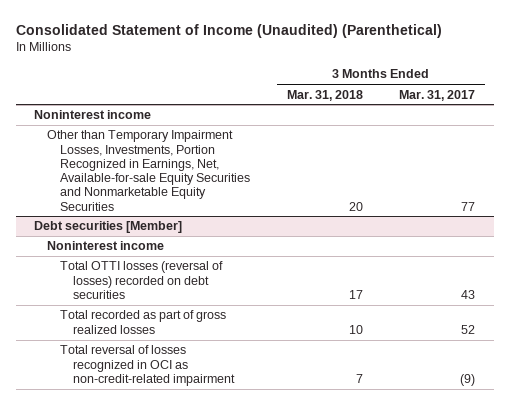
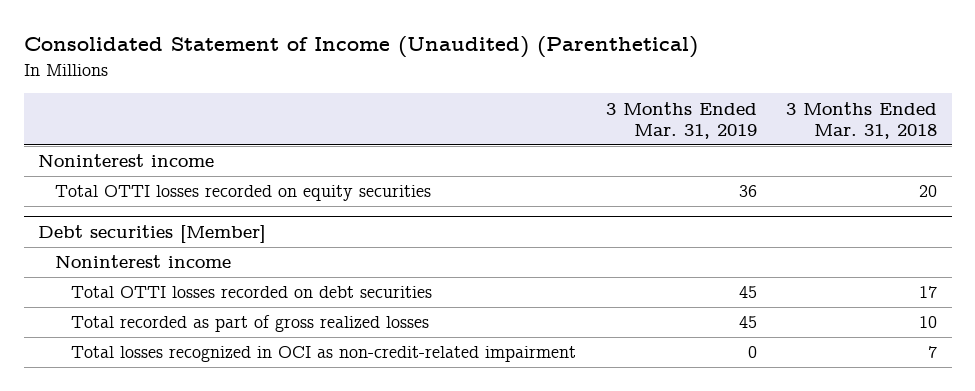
[399,89,476,101] Mar. 31, 2017 -> none
none -> [605,101,757,139] 3 Months Ended Mar. 31, 2019
[46,130,250,211] Other than Temporary Impairment Losses, Investments, Portion Recognized in Earnings, Net, Available-for-sale Equity Securities and Nonmarketable Equity Securities -> [54,185,431,202] Total OTTI losses recorded on equity securities
[59,261,223,299] Total OTTI losses (reversal of losses) recorded on debt securities -> [70,286,432,299] Total OTTI losses recorded on debt securities
[59,345,235,386] Total reversal of losses recognized in OCI as non-credit-related impairment -> [70,346,576,363] Total losses recognized in OCI as non-credit-related impairment

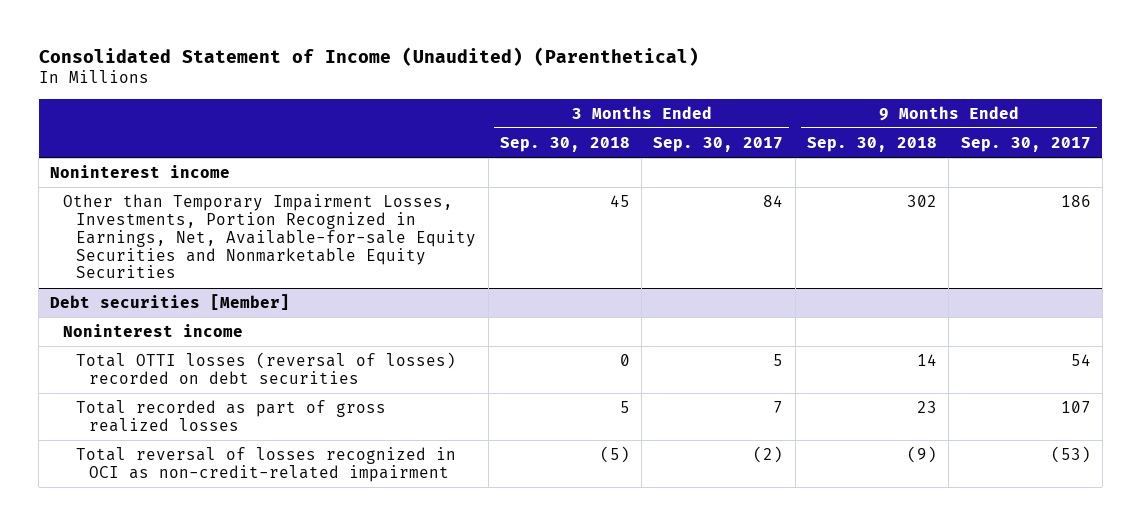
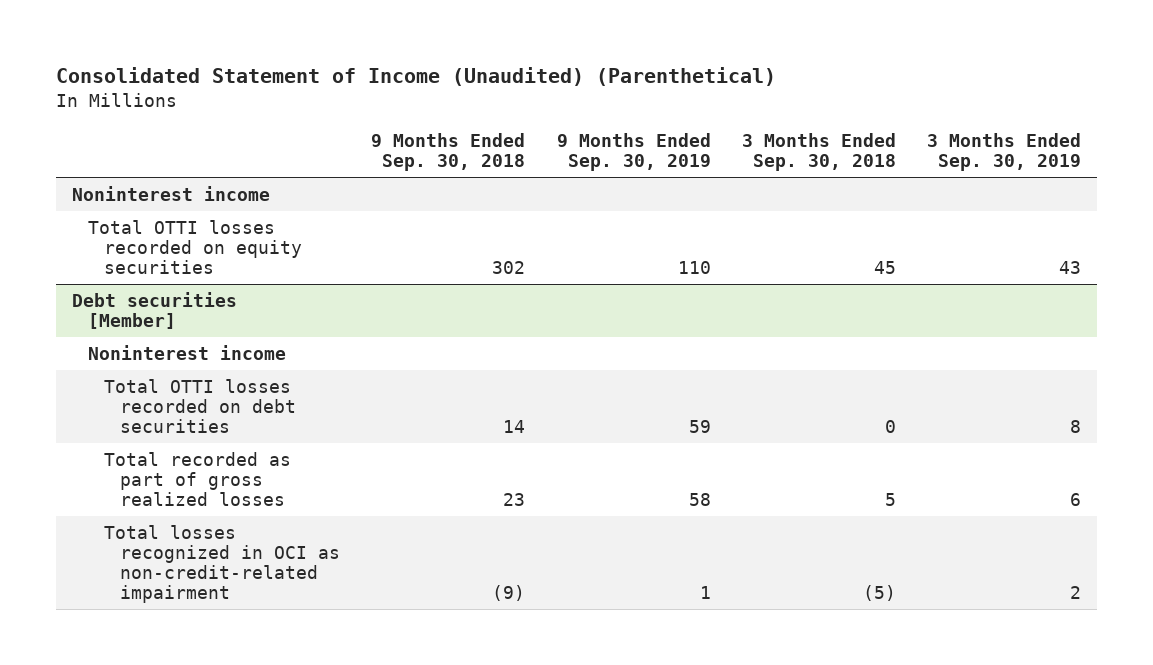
[653,136,784,152] Sep. 30, 2017 -> none
[960,136,1091,152] Sep. 30, 2017 -> none
none -> [556,132,711,171] 9 Months Ended Sep. 30, 2019
none -> [927,132,1082,171] 3 Months Ended Sep. 30, 2019
[63,193,477,279] Other than Temporary Impairment Losses, Investments, Portion Recognized in Earnings, Net, Available-for-sale Equity Securities and Nonmarketable Equity Securities -> [87,219,302,275] Total OTTI losses recorded on equity securities
[76,351,457,384] Total OTTI losses (reversal of losses) recorded on debt securities -> [103,378,296,434] Total OTTI losses recorded on debt securities
[76,446,457,482] Total reversal of losses recognized in OCI as non-credit-related impairment -> [103,524,340,604] Total losses recognized in OCI as non-credit-related impairment

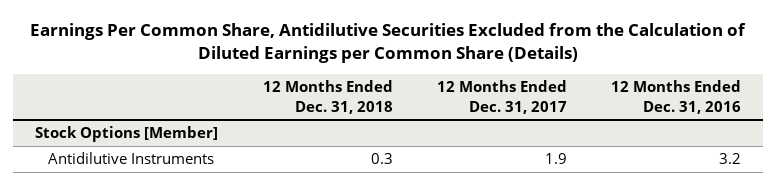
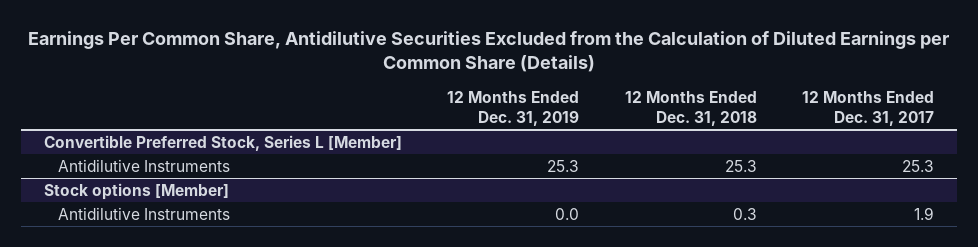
[611,80,742,114] 12 Months Ended Dec. 31, 2016 -> none
none -> [447,90,580,126] 12 Months Ended Dec. 31, 2019
none -> [43,134,402,151] Convertible Preferred Stock, Series L [Member]
none -> [57,158,230,172] Antidilutive Instruments
[35,126,219,143] Stock Options [Member] -> [43,182,229,200] Stock options [Member]

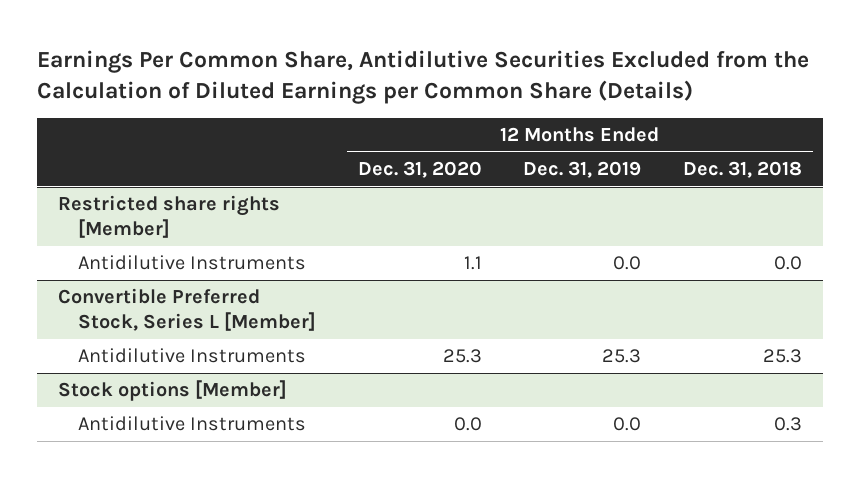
[801,90,934,126] 12 Months Ended Dec. 31, 2017 -> none
none -> [357,161,482,179] Dec. 31, 2020
none -> [57,195,280,239] Restricted share rights [Member]
none -> [77,255,306,271] Antidilutive Instruments

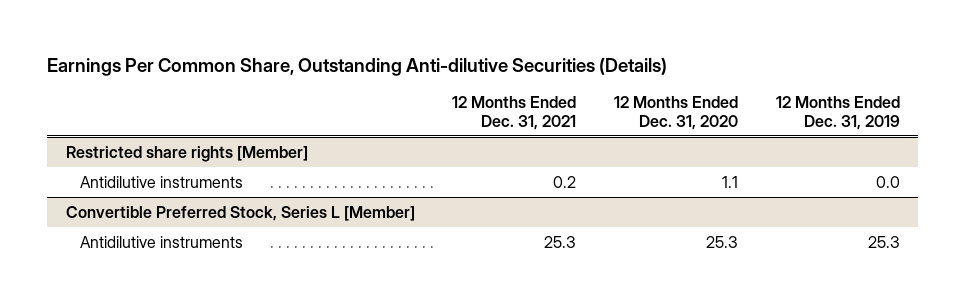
[36,50,809,104] Earnings Per Common Share, Antidilutive Securities Excluded from the Calculation of Diluted Earnings per Common Share (Details) -> [47,57,668,76] Earnings Per Common Share, Outstanding Anti-dilutive Securities (Details)
[683,161,803,179] Dec. 31, 2018 -> none
none -> [452,96,577,130] 12 Months Ended Dec. 31, 2021
[77,255,306,271] Antidilutive Instruments -> [80,175,244,188] Antidilutive instruments
[57,380,287,402] Stock options [Member] -> none
[77,416,306,432] Antidilutive Instruments -> none
[77,348,306,364] Antidilutive Instruments -> [80,235,244,248] Antidilutive instruments

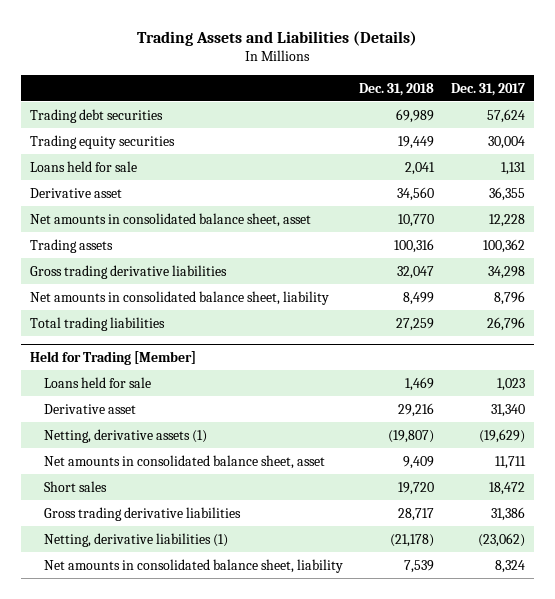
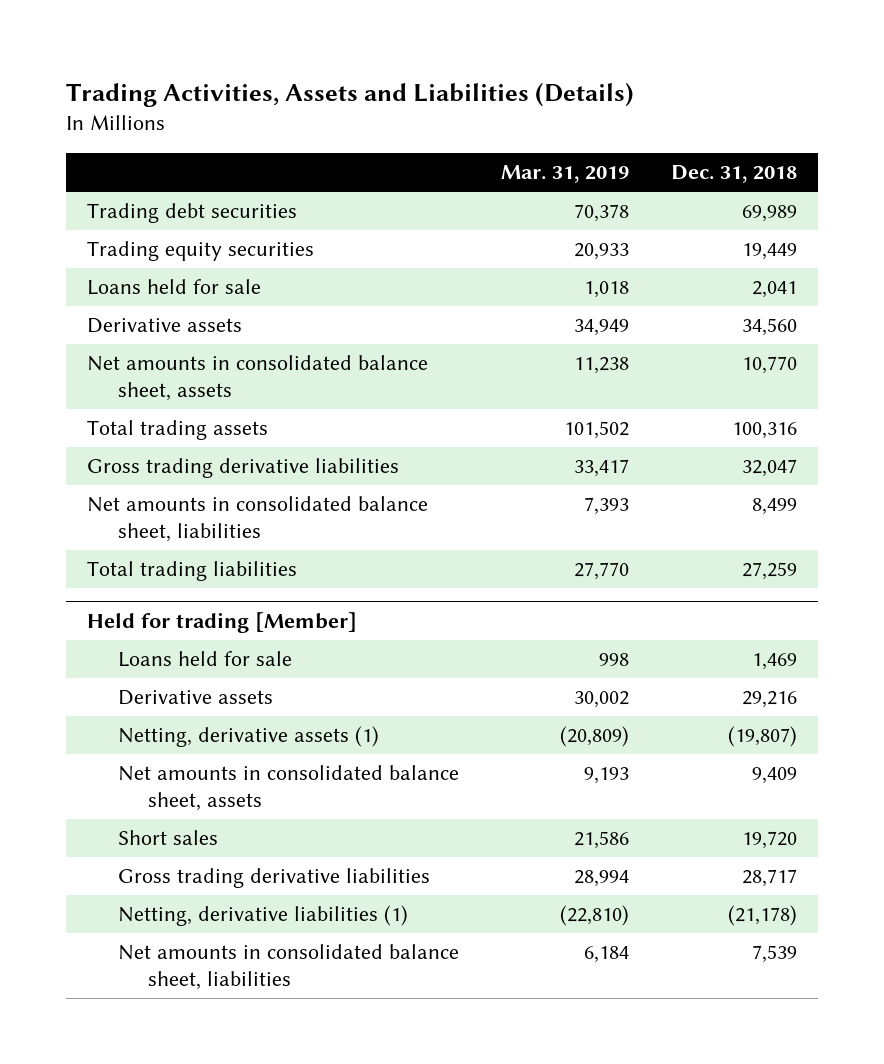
[137,30,418,46] Trading Assets and Liabilities (Details) -> [66,81,635,107] Trading Activities, Assets and Liabilities (Details)
[451,82,526,96] Dec. 31, 2017 -> none
none -> [500,165,629,184] Mar. 31, 2019
[29,187,122,198] Derivative asset -> [87,318,243,334] Derivative assets
[29,212,311,227] Net amounts in consolidated balance sheet, asset -> [87,355,429,402] Net amounts in consolidated balance sheet, assets
[29,238,113,253] Trading assets -> [87,420,269,441] Total trading assets
[29,290,329,305] Net amounts in consolidated balance sheet, liability -> [87,496,429,543] Net amounts in consolidated balance sheet, liabilities
[29,350,196,365] Held for Trading [Member] -> [87,611,358,633] Held for trading [Member]
[43,403,136,414] Derivative asset -> [117,690,273,706] Derivative assets
[43,454,325,469] Net amounts in consolidated balance sheet, asset -> [117,765,459,812] Net amounts in consolidated balance sheet, assets
[43,558,343,573] Net amounts in consolidated balance sheet, liability -> [117,944,459,991] Net amounts in consolidated balance sheet, liabilities

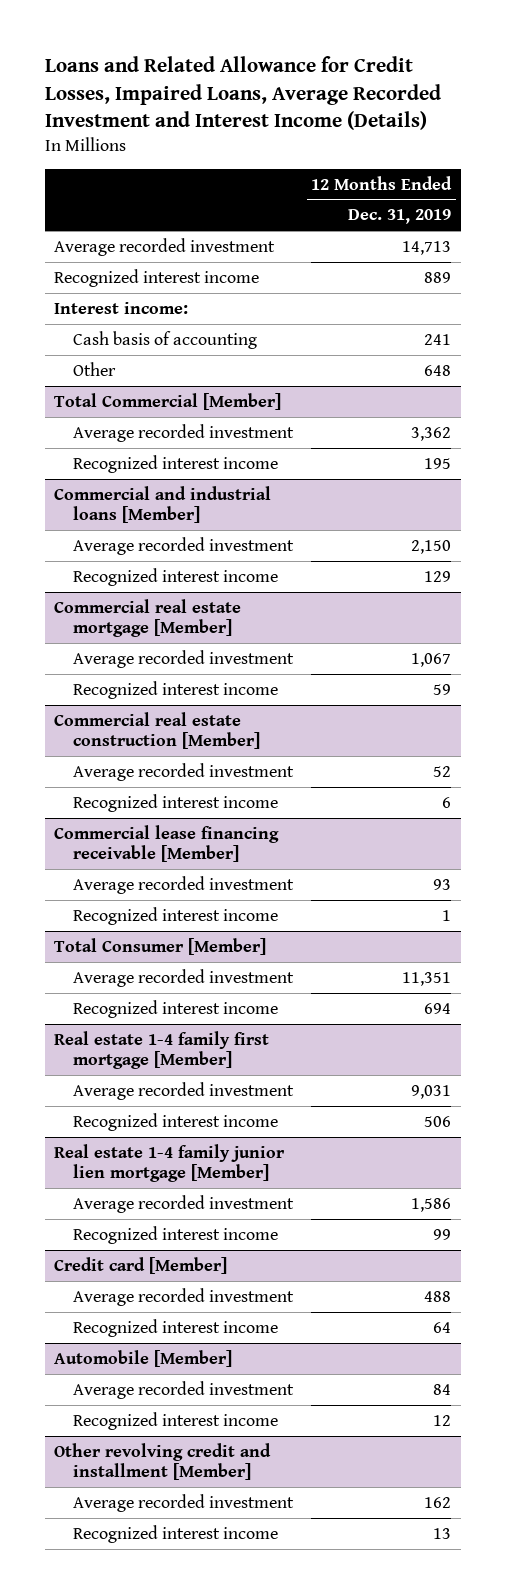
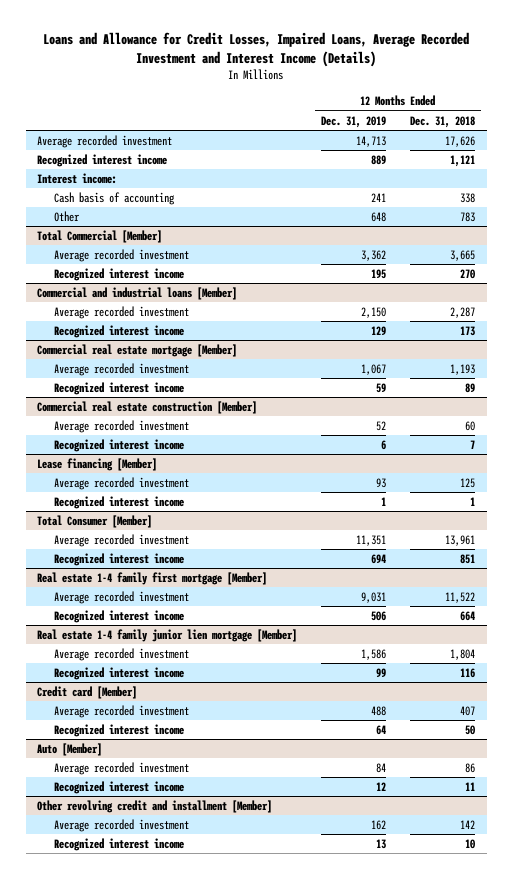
[44,56,441,131] Loans and Related Allowance for Credit Losses, Impaired Loans, Average Recorded Investment and Interest Income (Details) -> [43,32,470,68] Loans and Allowance for Credit Losses, Impaired Loans, Average Recorded Investment and Interest Income (Details)
none -> [409,115,475,128] Dec. 31, 2018
[54,824,280,863] Commercial lease financing receivable [Member] -> [37,457,158,471] Lease financing [Member]
[54,1349,233,1367] Automobile [Member] -> [37,742,103,756] Auto [Member]

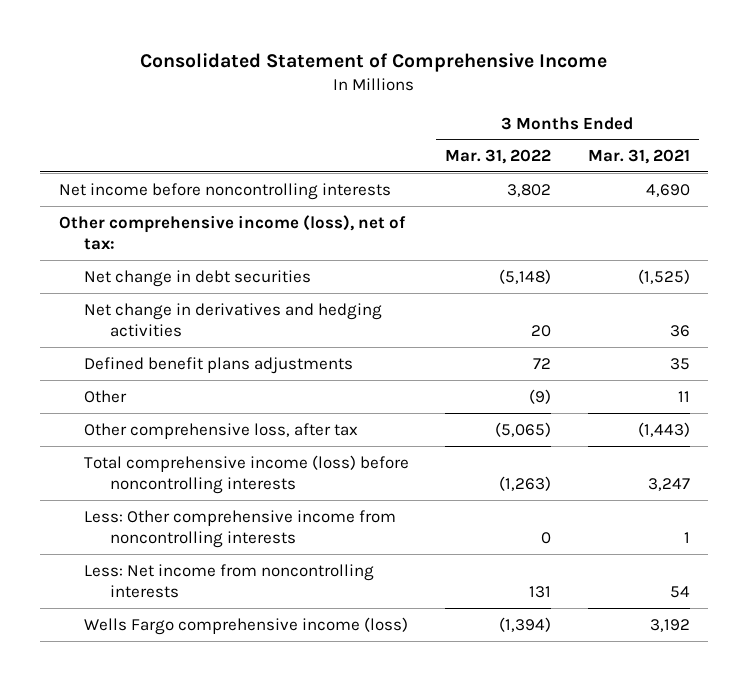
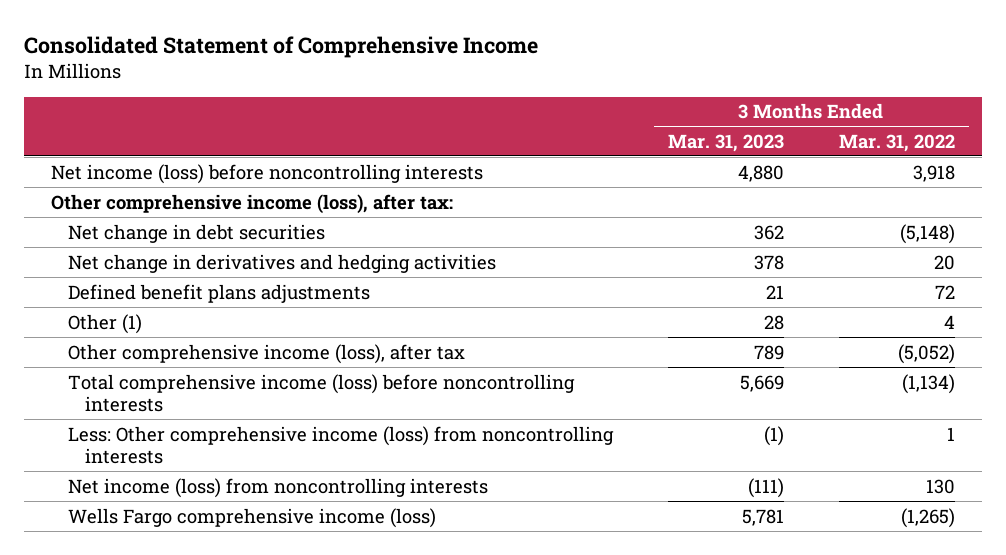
[587,149,690,165] Mar. 31, 2021 -> none
none -> [667,133,784,152] Mar. 31, 2023
[58,182,391,200] Net income before noncontrolling interests -> [51,163,484,184] Net income (loss) before noncontrolling interests
[507,183,552,197] 3,802 -> [912,164,955,182] 3,918
[58,214,406,250] Other comprehensive income (loss), net of tax: -> [51,193,454,214] Other comprehensive income (loss), after tax:
[84,389,128,403] Other -> [67,313,142,334] Other (1)
[529,388,552,404] (9) -> [943,314,955,329] 4
[84,422,359,439] Other comprehensive loss, after tax -> [67,343,465,364] Other comprehensive income (loss), after tax
[495,421,552,437] (5,065) -> [897,343,955,364] (5,052)
[499,475,552,491] (1,263) -> [901,373,955,394] (1,134)
[84,509,397,548] Less: Other comprehensive income from noncontrolling interests -> [67,425,614,464] Less: Other comprehensive income (loss) from noncontrolling interests
[541,531,552,544] 0 -> [946,426,955,441] 1
[84,563,375,598] Less: Net income from noncontrolling interests -> [67,477,488,498] Net income (loss) from noncontrolling interests
[529,585,552,598] 131 -> [925,478,955,494] 130
[499,616,552,632] (1,394) -> [900,507,955,528] (1,265)

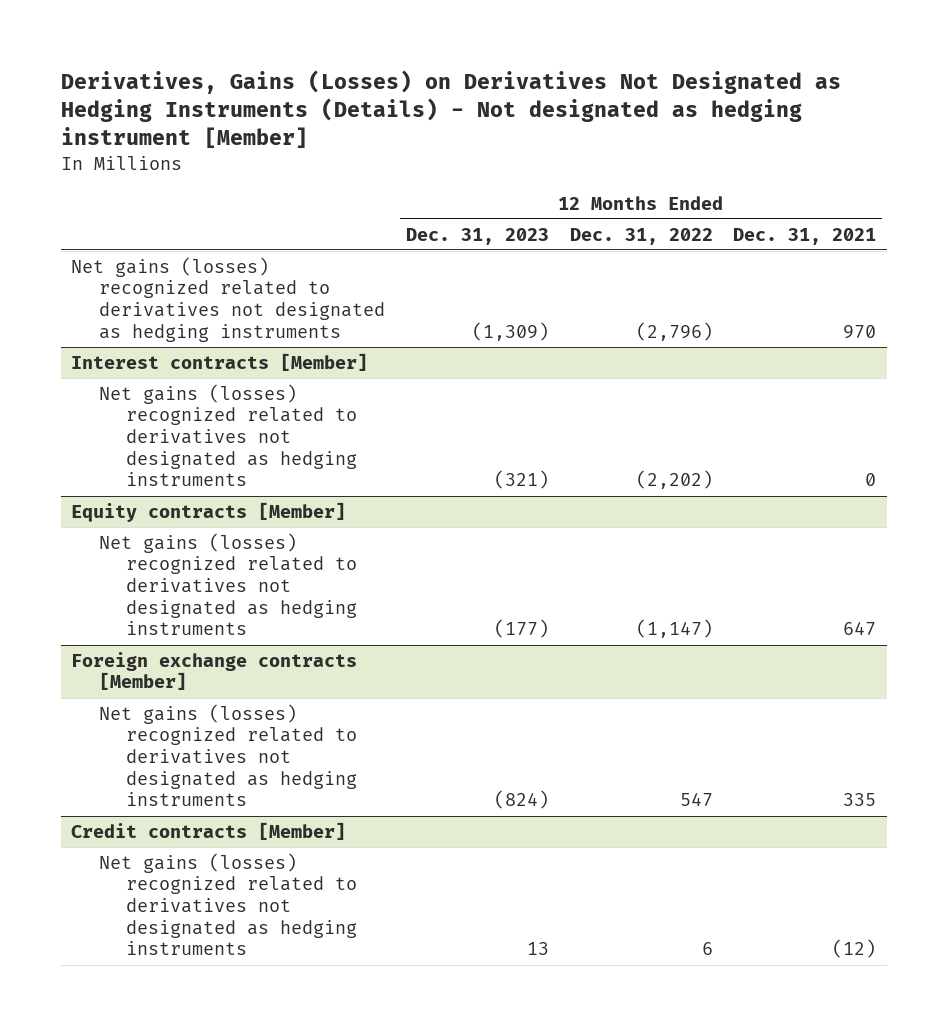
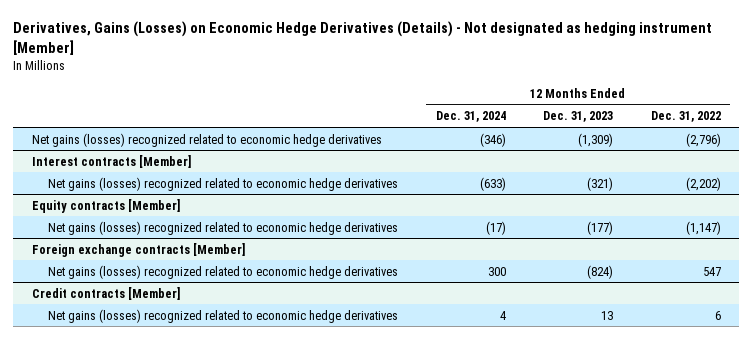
[60,69,841,149] Derivatives, Gains (Losses) on Derivatives Not Designated as Hedging Instruments (Details) - Not designated as hedging instrument [Member] -> [13,20,713,55] Derivatives, Gains (Losses) on Economic Hedge Derivatives (Details) - Not designated as hedging instrument [Member]
[733,227,877,245] Dec. 31, 2021 -> none
none -> [435,111,506,123] Dec. 31, 2024
[71,256,385,342] Net gains (losses) recognized related to derivatives not designated as hedging instruments -> [31,132,382,147] Net gains (losses) recognized related to economic hedge derivatives
[98,383,358,487] Net gains (losses) recognized related to derivatives not designated as hedging instruments -> [48,176,399,191] Net gains (losses) recognized related to economic hedge derivatives
[98,532,358,636] Net gains (losses) recognized related to derivatives not designated as hedging instruments -> [48,220,399,235] Net gains (losses) recognized related to economic hedge derivatives
[98,703,358,807] Net gains (losses) recognized related to derivatives not designated as hedging instruments -> [48,264,399,279] Net gains (losses) recognized related to economic hedge derivatives
[98,852,358,956] Net gains (losses) recognized related to derivatives not designated as hedging instruments -> [48,308,399,323] Net gains (losses) recognized related to economic hedge derivatives

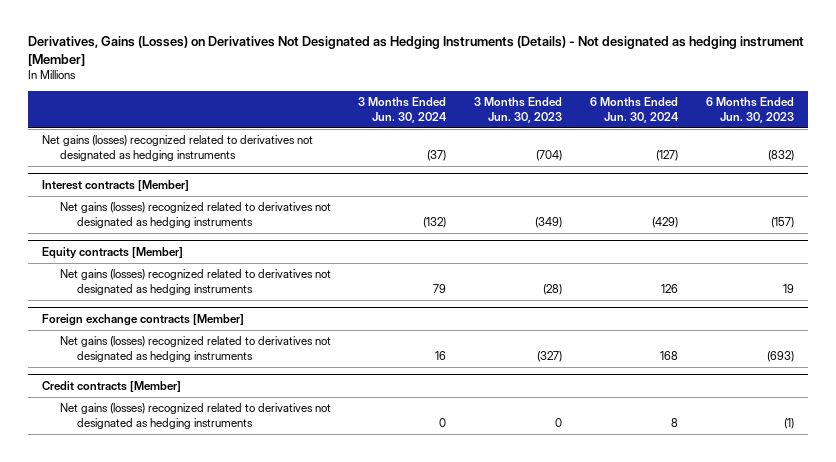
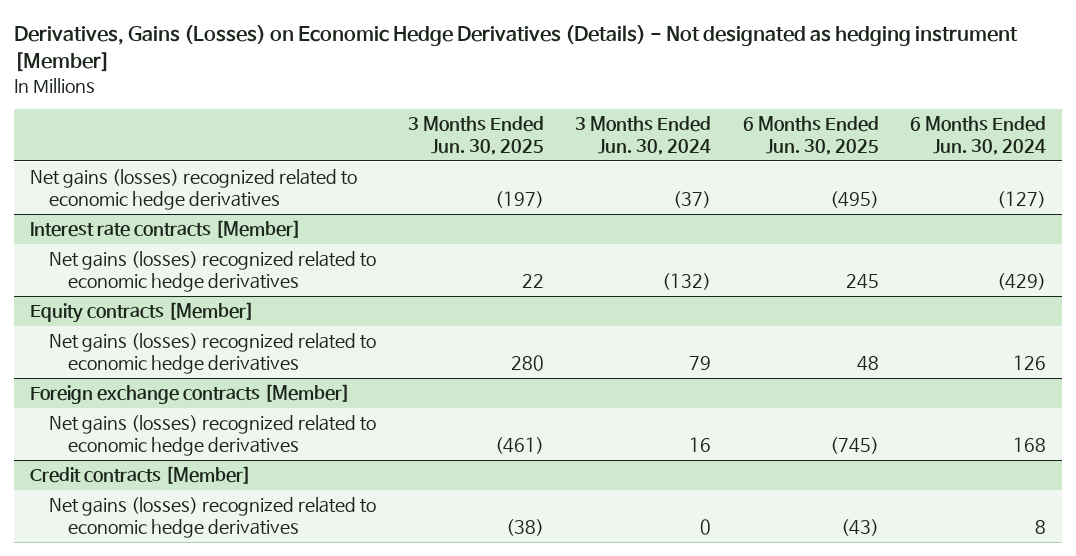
[28,36,805,66] Derivatives, Gains (Losses) on Derivatives Not Designated as Hedging Instruments (Details) - Not designated as hedging instrument [Member] -> [14,25,1019,73] Derivatives, Gains (Losses) on Economic Hedge Derivatives (Details) - Not designated as hedging instrument [Member]
[474,97,563,123] 3 Months Ended Jun. 30, 2023 -> none
[705,97,794,123] 6 Months Ended Jun. 30, 2023 -> none
none -> [407,116,544,156] 3 Months Ended Jun. 30, 2025
none -> [742,116,879,156] 6 Months Ended Jun. 30, 2025
[42,135,314,161] Net gains (losses) recognized related to derivatives not designated as hedging instruments -> [30,169,358,210] Net gains (losses) recognized related to economic hedge derivatives
[42,179,190,191] Interest contracts [Member] -> [30,220,302,239] Interest rate contracts [Member]
[59,202,331,228] Net gains (losses) recognized related to derivatives not designated as hedging instruments -> [49,251,377,292] Net gains (losses) recognized related to economic hedge derivatives
[59,269,331,295] Net gains (losses) recognized related to derivatives not designated as hedging instruments -> [49,333,377,374] Net gains (losses) recognized related to economic hedge derivatives
[59,336,331,362] Net gains (losses) recognized related to derivatives not designated as hedging instruments -> [49,415,377,456] Net gains (losses) recognized related to economic hedge derivatives
[59,403,331,429] Net gains (losses) recognized related to derivatives not designated as hedging instruments -> [49,497,377,538] Net gains (losses) recognized related to economic hedge derivatives

